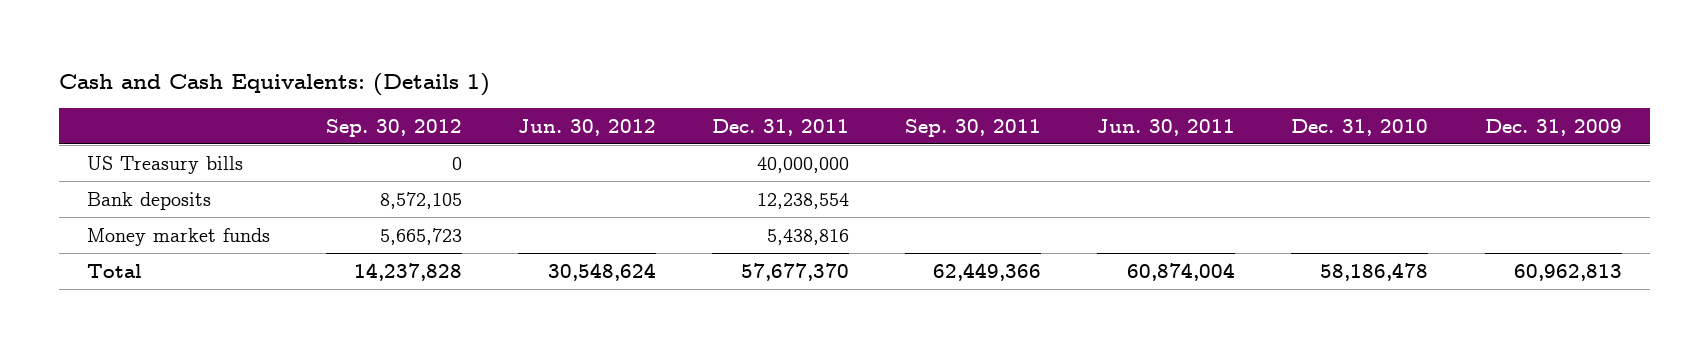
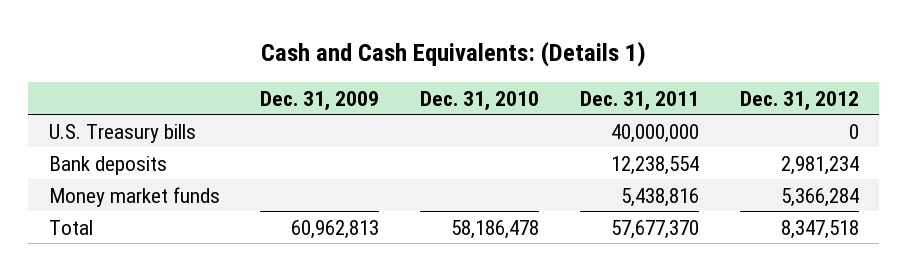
[325,118,462,137] Sep. 30, 2012 -> none
[517,118,656,136] Jun. 30, 2012 -> none
[905,118,1042,137] Sep. 30, 2011 -> none
[1097,118,1236,136] Jun. 30, 2011 -> none
none -> [739,90,859,111] Dec. 31, 2012
[86,155,243,174] US Treasury bills -> [48,123,196,143] U.S. Treasury bills

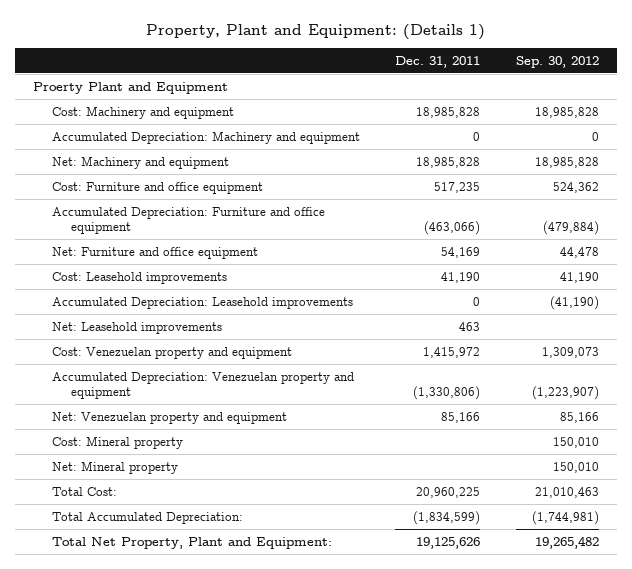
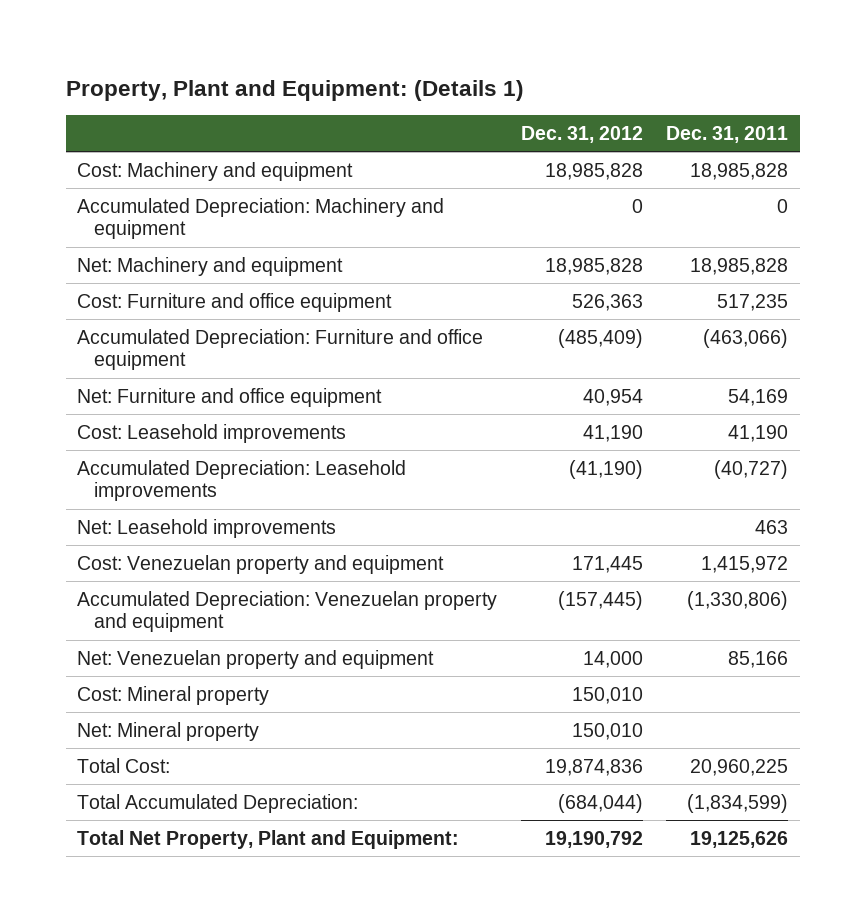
[515,55,599,68] Sep. 30, 2012 -> none
none -> [520,125,643,143] Dec. 31, 2012
[32,81,228,94] Proerty Plant and Equipment -> none
[473,296,481,306] 0 -> [714,459,789,479] (40,727)

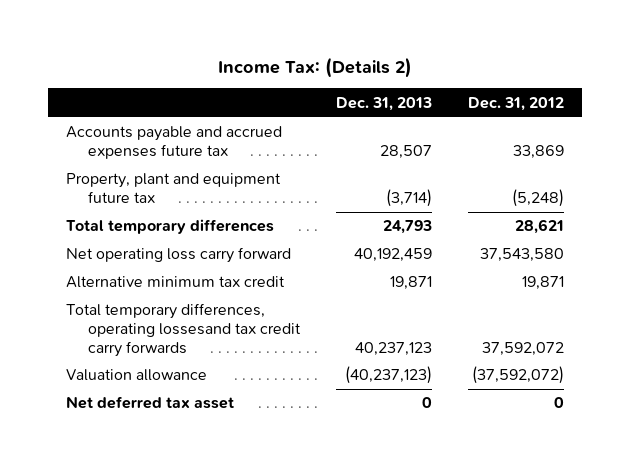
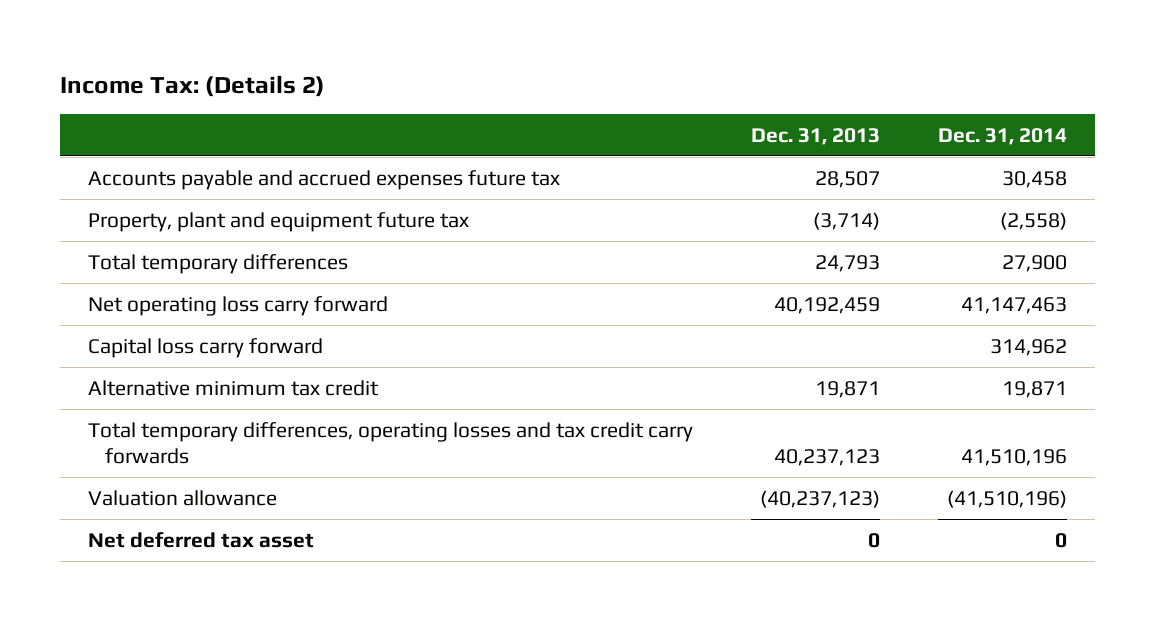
[468,96,565,111] Dec. 31, 2012 -> none
none -> [937,127,1067,145] Dec. 31, 2014
none -> [88,337,324,358] Capital loss carry forward
[66,303,302,357] Total temporary differences, operating lossesand tax credit carry forwards -> [88,421,694,465] Total temporary differences, operating losses and tax credit carry forwards

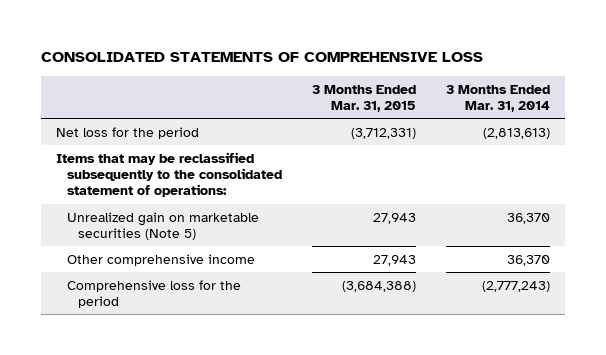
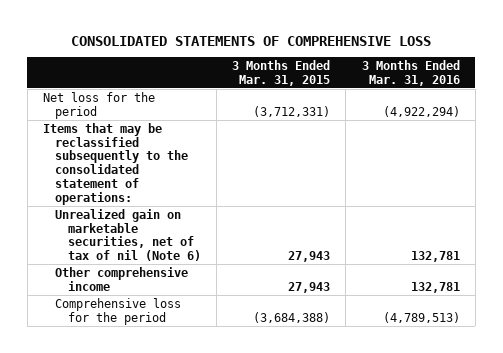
[446,84,551,112] 3 Months Ended Mar. 31, 2014 -> none
none -> [361,59,460,86] 3 Months Ended Mar. 31, 2016
[67,211,260,240] Unrealized gain on marketable securities (Note 5) -> [55,208,201,262] Unrealized gain on marketable securities, net of tax of nil (Note 6)

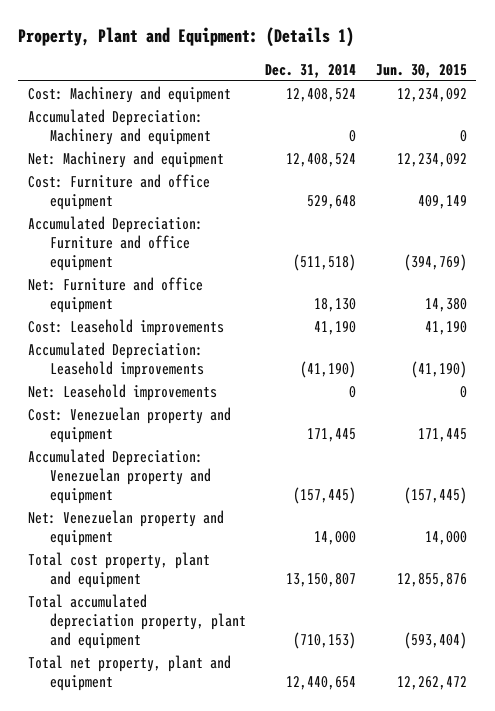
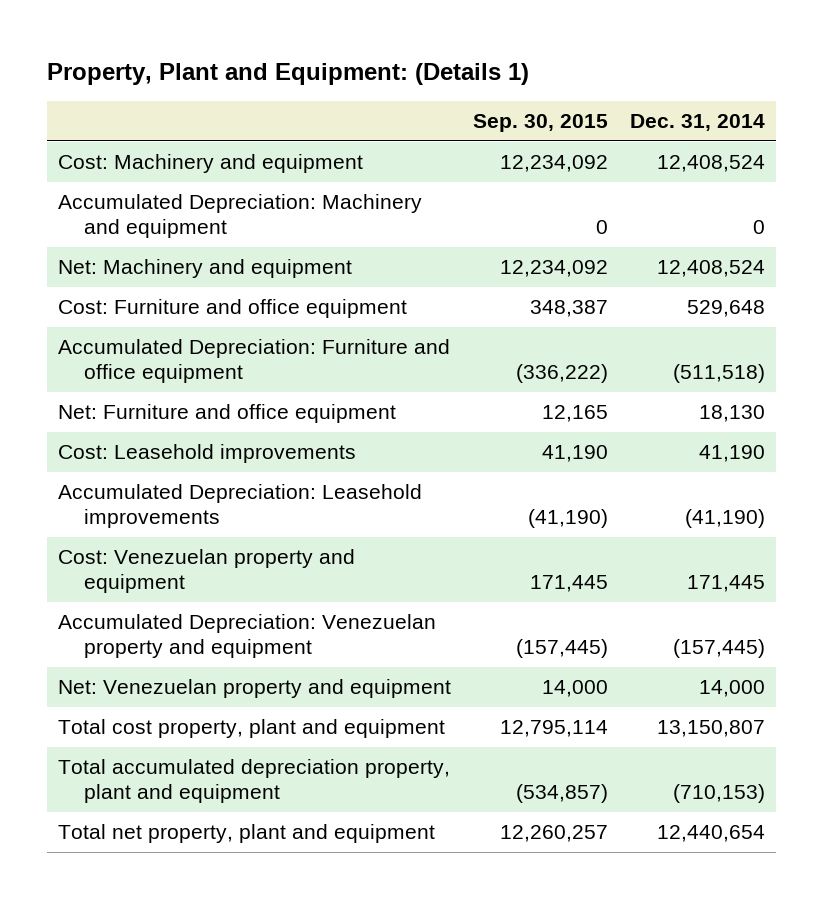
[375,63,467,78] Jun. 30, 2015 -> none
none -> [473,114,609,133] Sep. 30, 2015
[28,383,218,401] Net: Leasehold improvements -> none

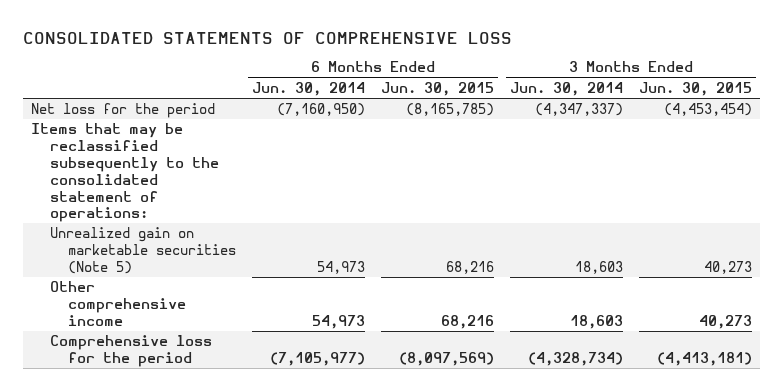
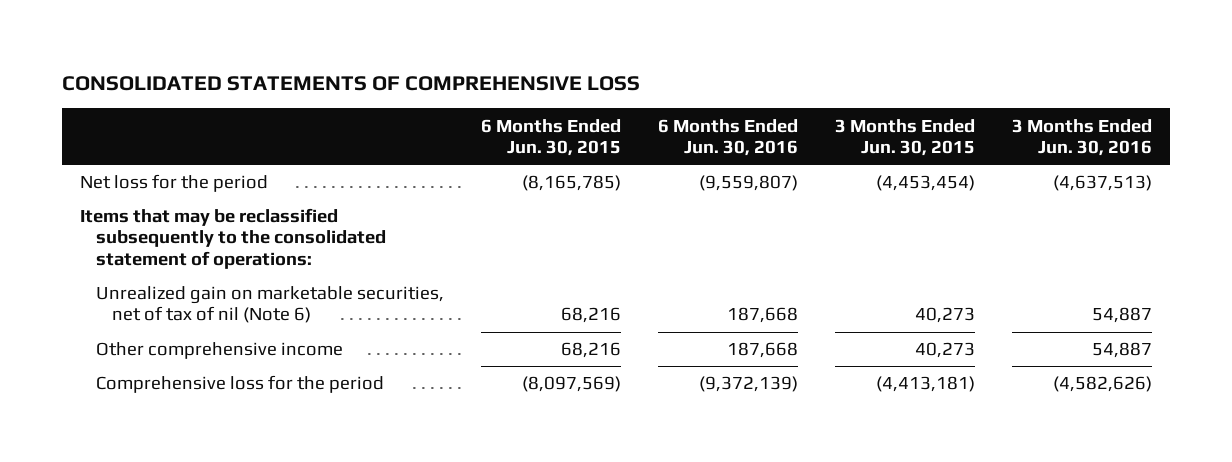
[252,81,366,96] Jun. 30, 2014 -> none
[510,81,624,96] Jun. 30, 2014 -> none
none -> [657,118,798,156] 6 Months Ended Jun. 30, 2016
none -> [1011,118,1152,156] 3 Months Ended Jun. 30, 2016
[49,227,237,274] Unrealized gain on marketable securities (Note 5) -> [95,286,444,324] Unrealized gain on marketable securities, net of tax of nil (Note 6)

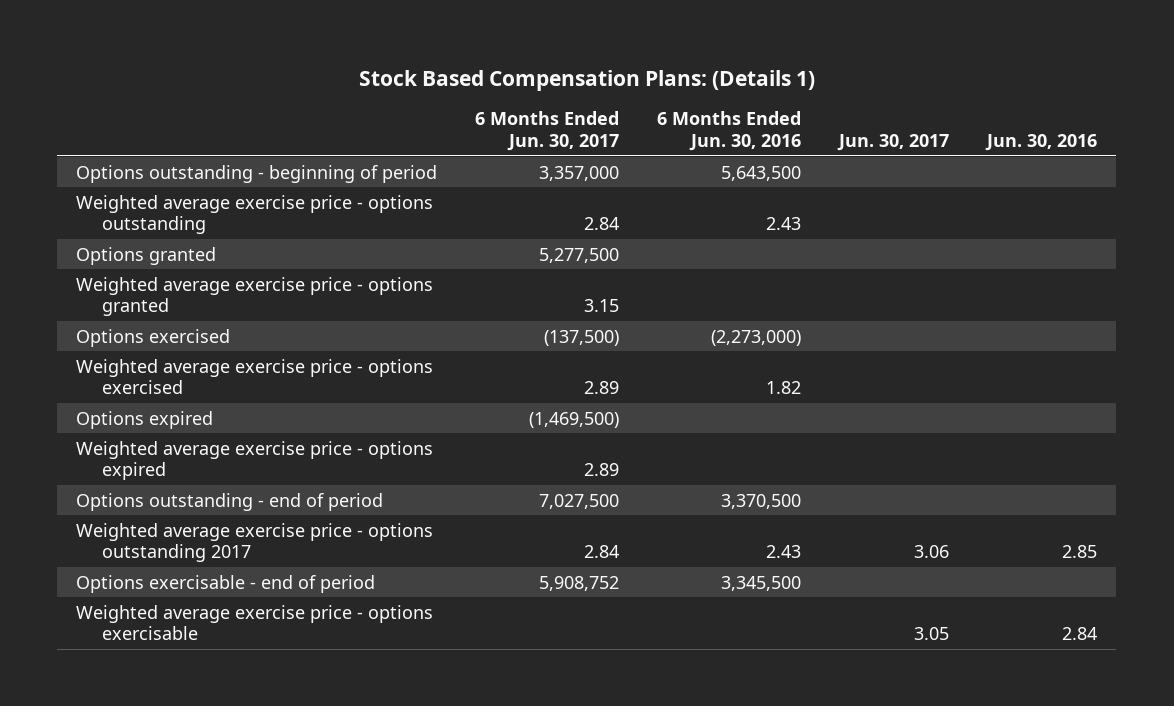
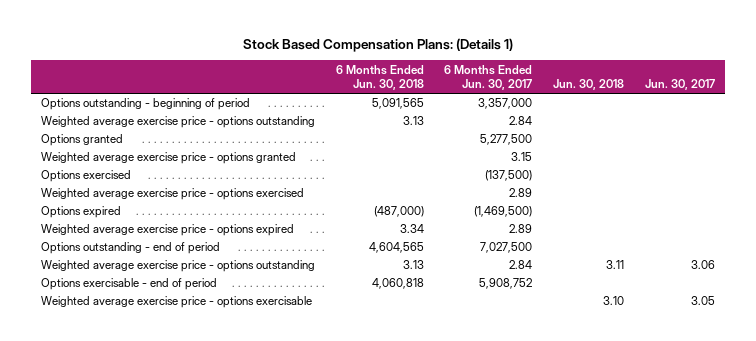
[657,111,802,152] 6 Months Ended Jun. 30, 2016 -> none
[985,134,1098,152] Jun. 30, 2016 -> none
none -> [335,64,424,91] 6 Months Ended Jun. 30, 2018
none -> [553,79,625,91] Jun. 30, 2018
[76,522,434,563] Weighted average exercise price - options outstanding 2017 -> [40,260,315,273] Weighted average exercise price - options outstanding

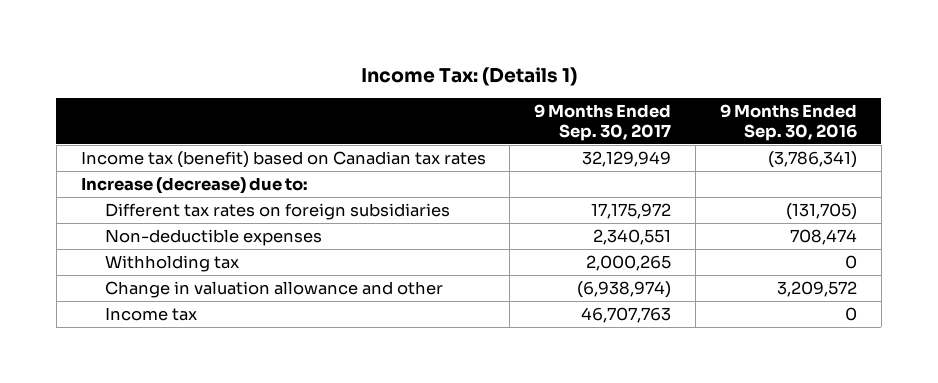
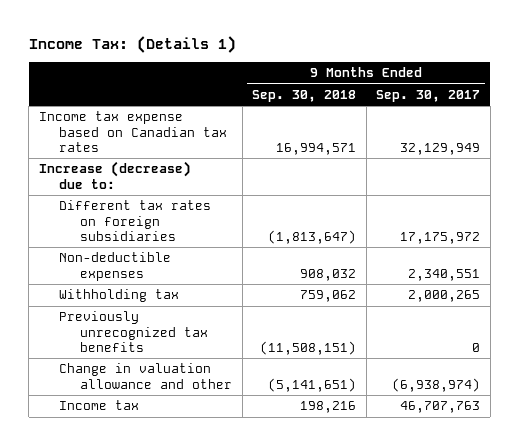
[720,103,858,141] 9 Months Ended Sep. 30, 2016 -> none
none -> [252,89,357,102] Sep. 30, 2018
[80,150,486,168] Income tax (benefit) based on Canadian tax rates -> [38,111,228,152] Income tax expense based on Canadian tax rates
none -> [59,311,208,352] Previously unrecognized tax benefits

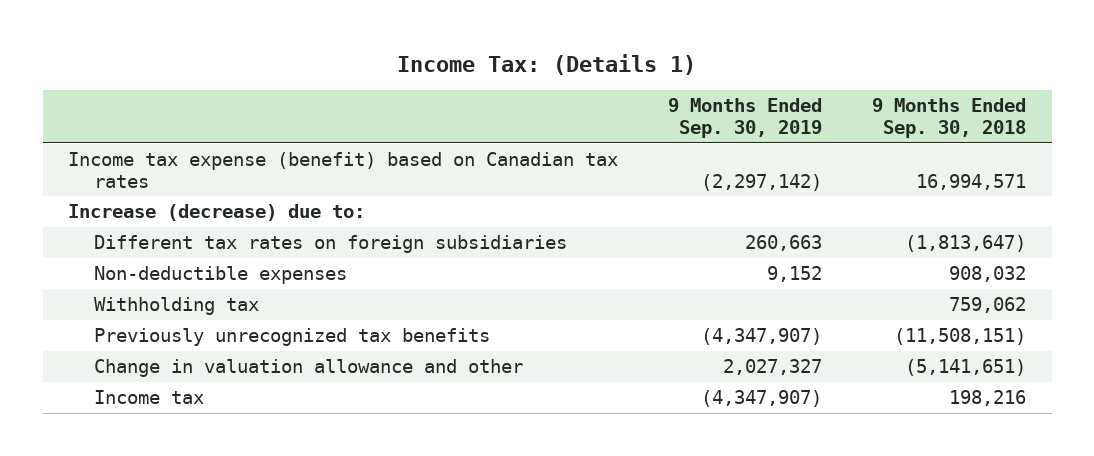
[376,89,481,102] Sep. 30, 2017 -> none
none -> [668,98,823,138] 9 Months Ended Sep. 30, 2019
[38,111,228,152] Income tax expense based on Canadian tax rates -> [67,152,618,188] Income tax expense (benefit) based on Canadian tax rates

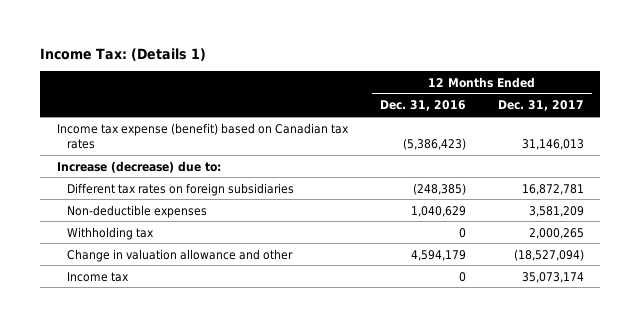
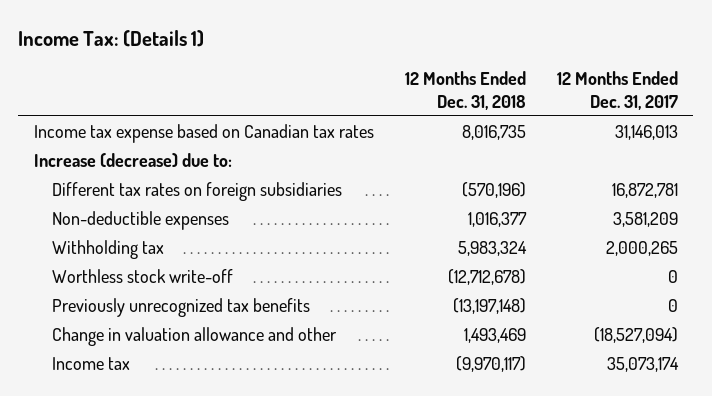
[379,100,466,112] Dec. 31, 2016 -> none
none -> [404,71,526,110] 12 Months Ended Dec. 31, 2018
[56,122,349,150] Income tax expense (benefit) based on Canadian tax rates -> [33,124,374,144] Income tax expense based on Canadian tax rates
none -> [51,269,233,284] Worthless stock write-off
none -> [51,298,310,318] Previously unrecognized tax benefits

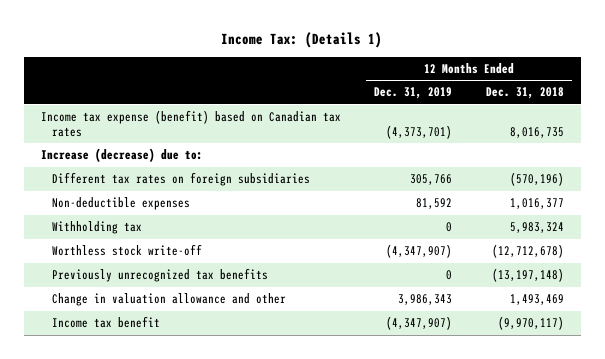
[556,71,678,110] 12 Months Ended Dec. 31, 2017 -> none
none -> [374,87,453,100] Dec. 31, 2019
[33,124,374,144] Income tax expense based on Canadian tax rates -> [40,110,341,138] Income tax expense (benefit) based on Canadian tax rates
[51,357,130,371] Income tax -> [52,316,161,329] Income tax benefit

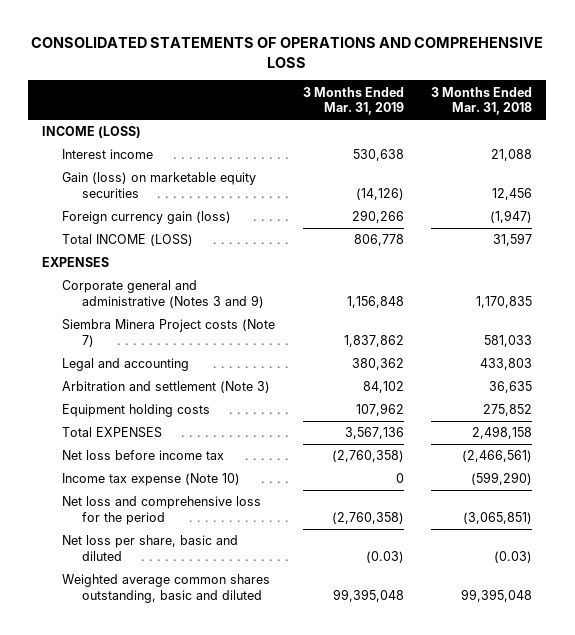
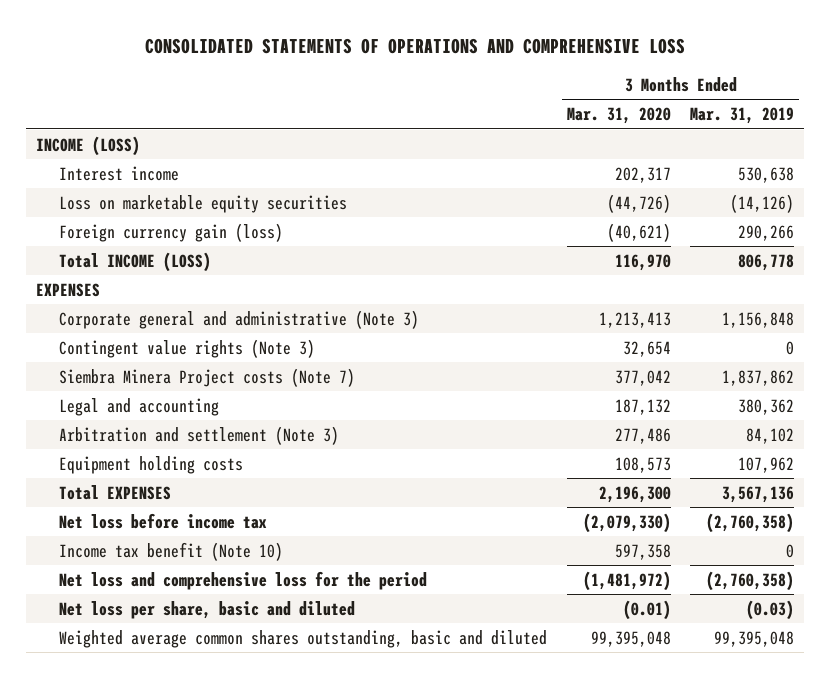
[431,86,533,116] 3 Months Ended Mar. 31, 2018 -> none
none -> [566,106,671,124] Mar. 31, 2020
[61,172,256,198] Gain (loss) on marketable equity securities -> [59,194,348,213] Loss on marketable equity securities
[61,280,264,308] Corporate general and administrative (Notes 3 and 9) -> [59,309,420,329] Corporate general and administrative (Note 3)
none -> [59,338,316,358] Contingent value rights (Note 3)
[61,473,240,487] Income tax expense (Note 10) -> [59,541,284,561] Income tax benefit (Note 10)

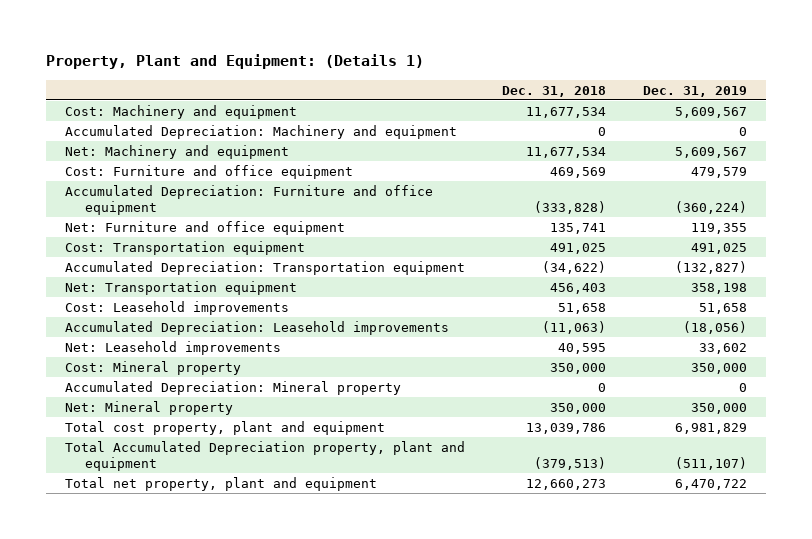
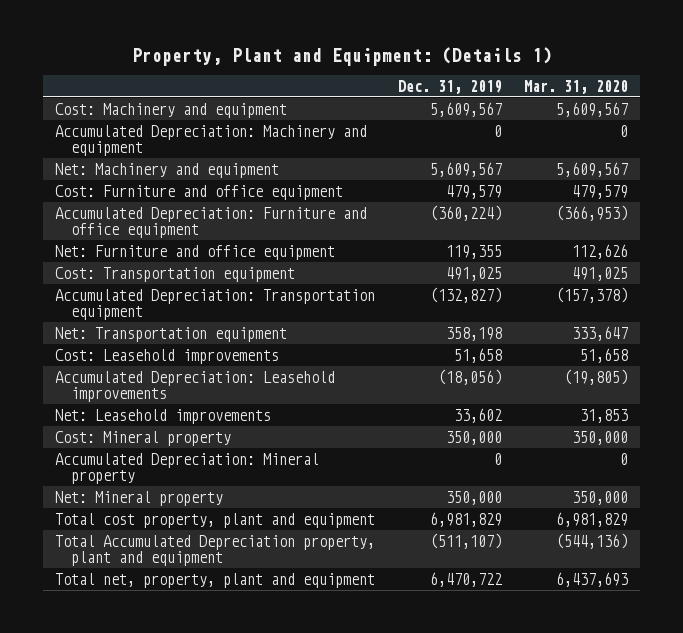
[501,85,606,97] Dec. 31, 2018 -> none
none -> [524,79,629,94] Mar. 31, 2020
[64,476,377,491] Total net property, plant and equipment -> [54,572,375,588] Total net, property, plant and equipment

